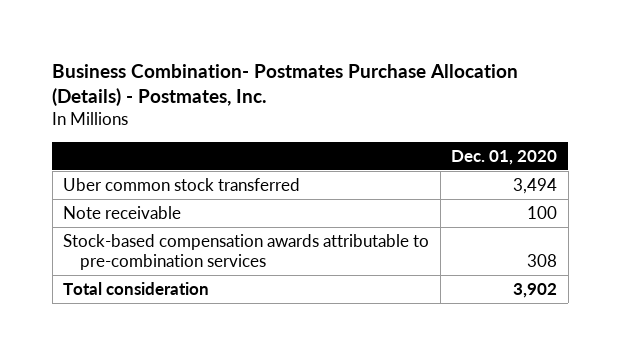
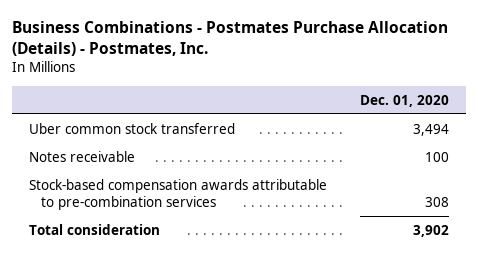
[52,63,519,107] Business Combination- Postmates Purchase Allocation (Details) - Postmates, Inc. -> [12,21,449,57] Business Combinations - Postmates Purchase Allocation (Details) - Postmates, Inc.
[63,205,182,219] Note receivable -> none
none -> [28,150,135,162] Notes receivable

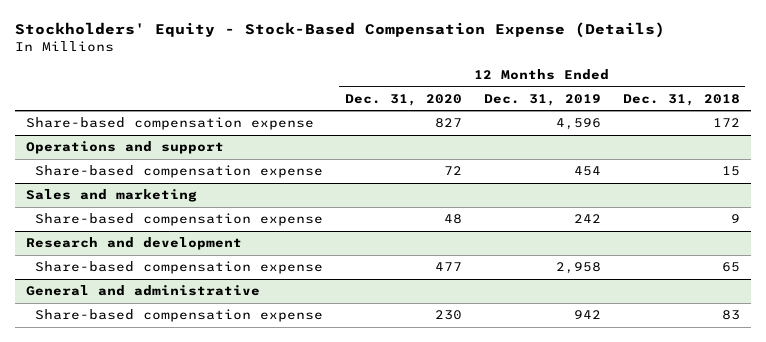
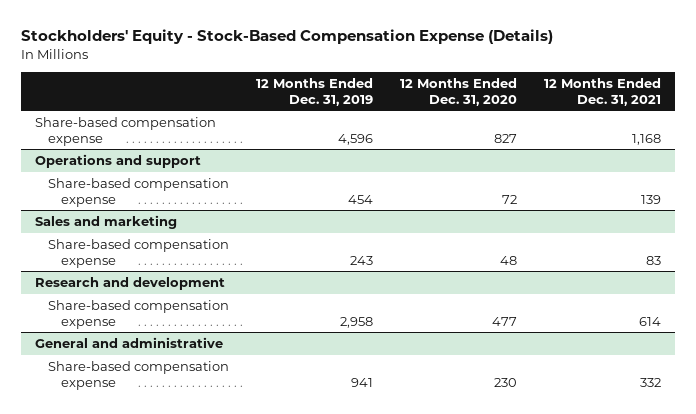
[622,93,740,106] Dec. 31, 2018 -> none
none -> [544,78,662,106] 12 Months Ended Dec. 31, 2021
[573,214,601,224] 242 -> [350,255,374,265] 243
[573,310,601,320] 942 -> [351,377,374,387] 941

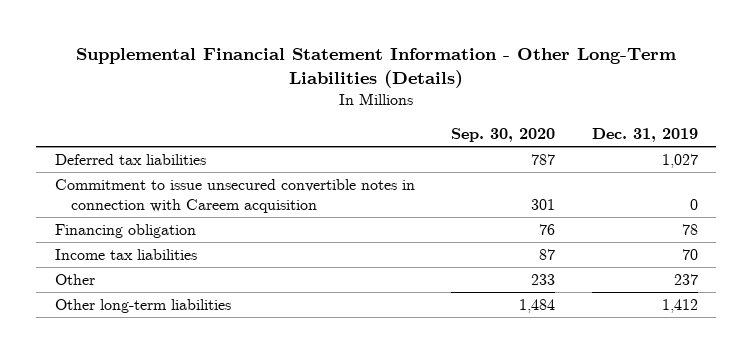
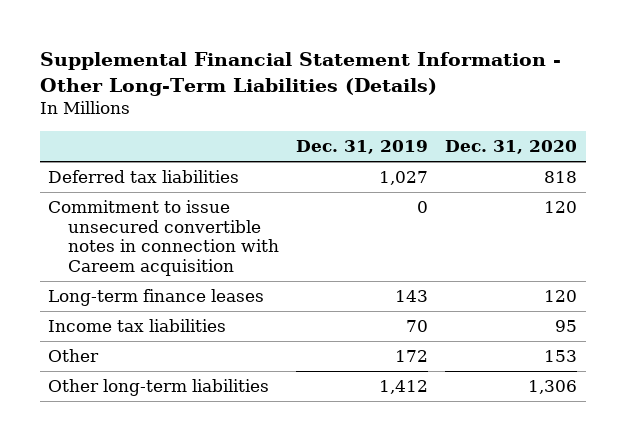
[451,127,556,142] Sep. 30, 2020 -> none
none -> [445,140,578,155] Dec. 31, 2020
[54,224,196,239] Financing obligation -> none
none -> [48,289,265,307] Long-term finance leases
[674,274,699,286] 237 -> [395,350,429,363] 172

